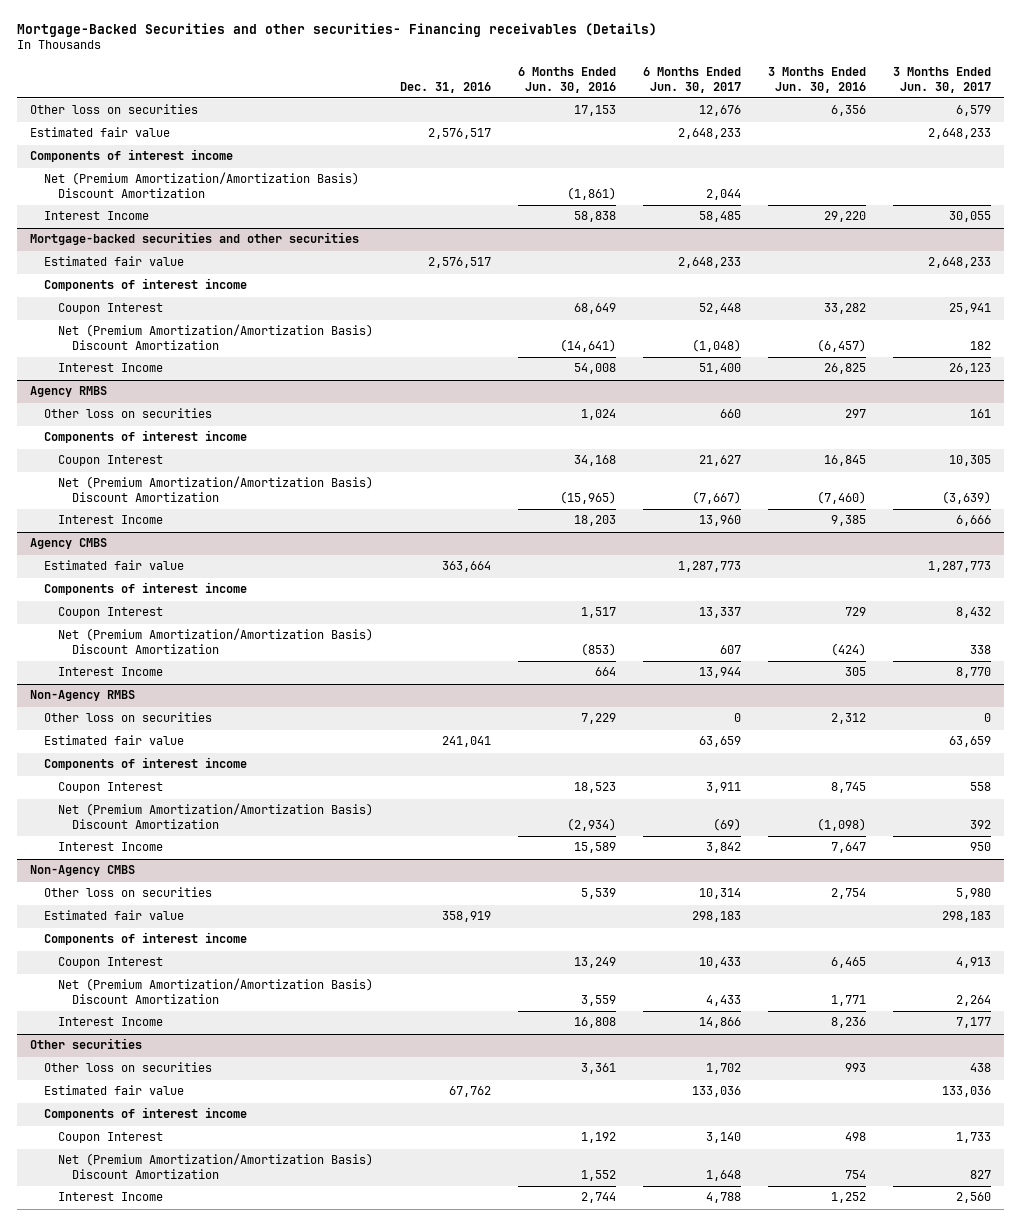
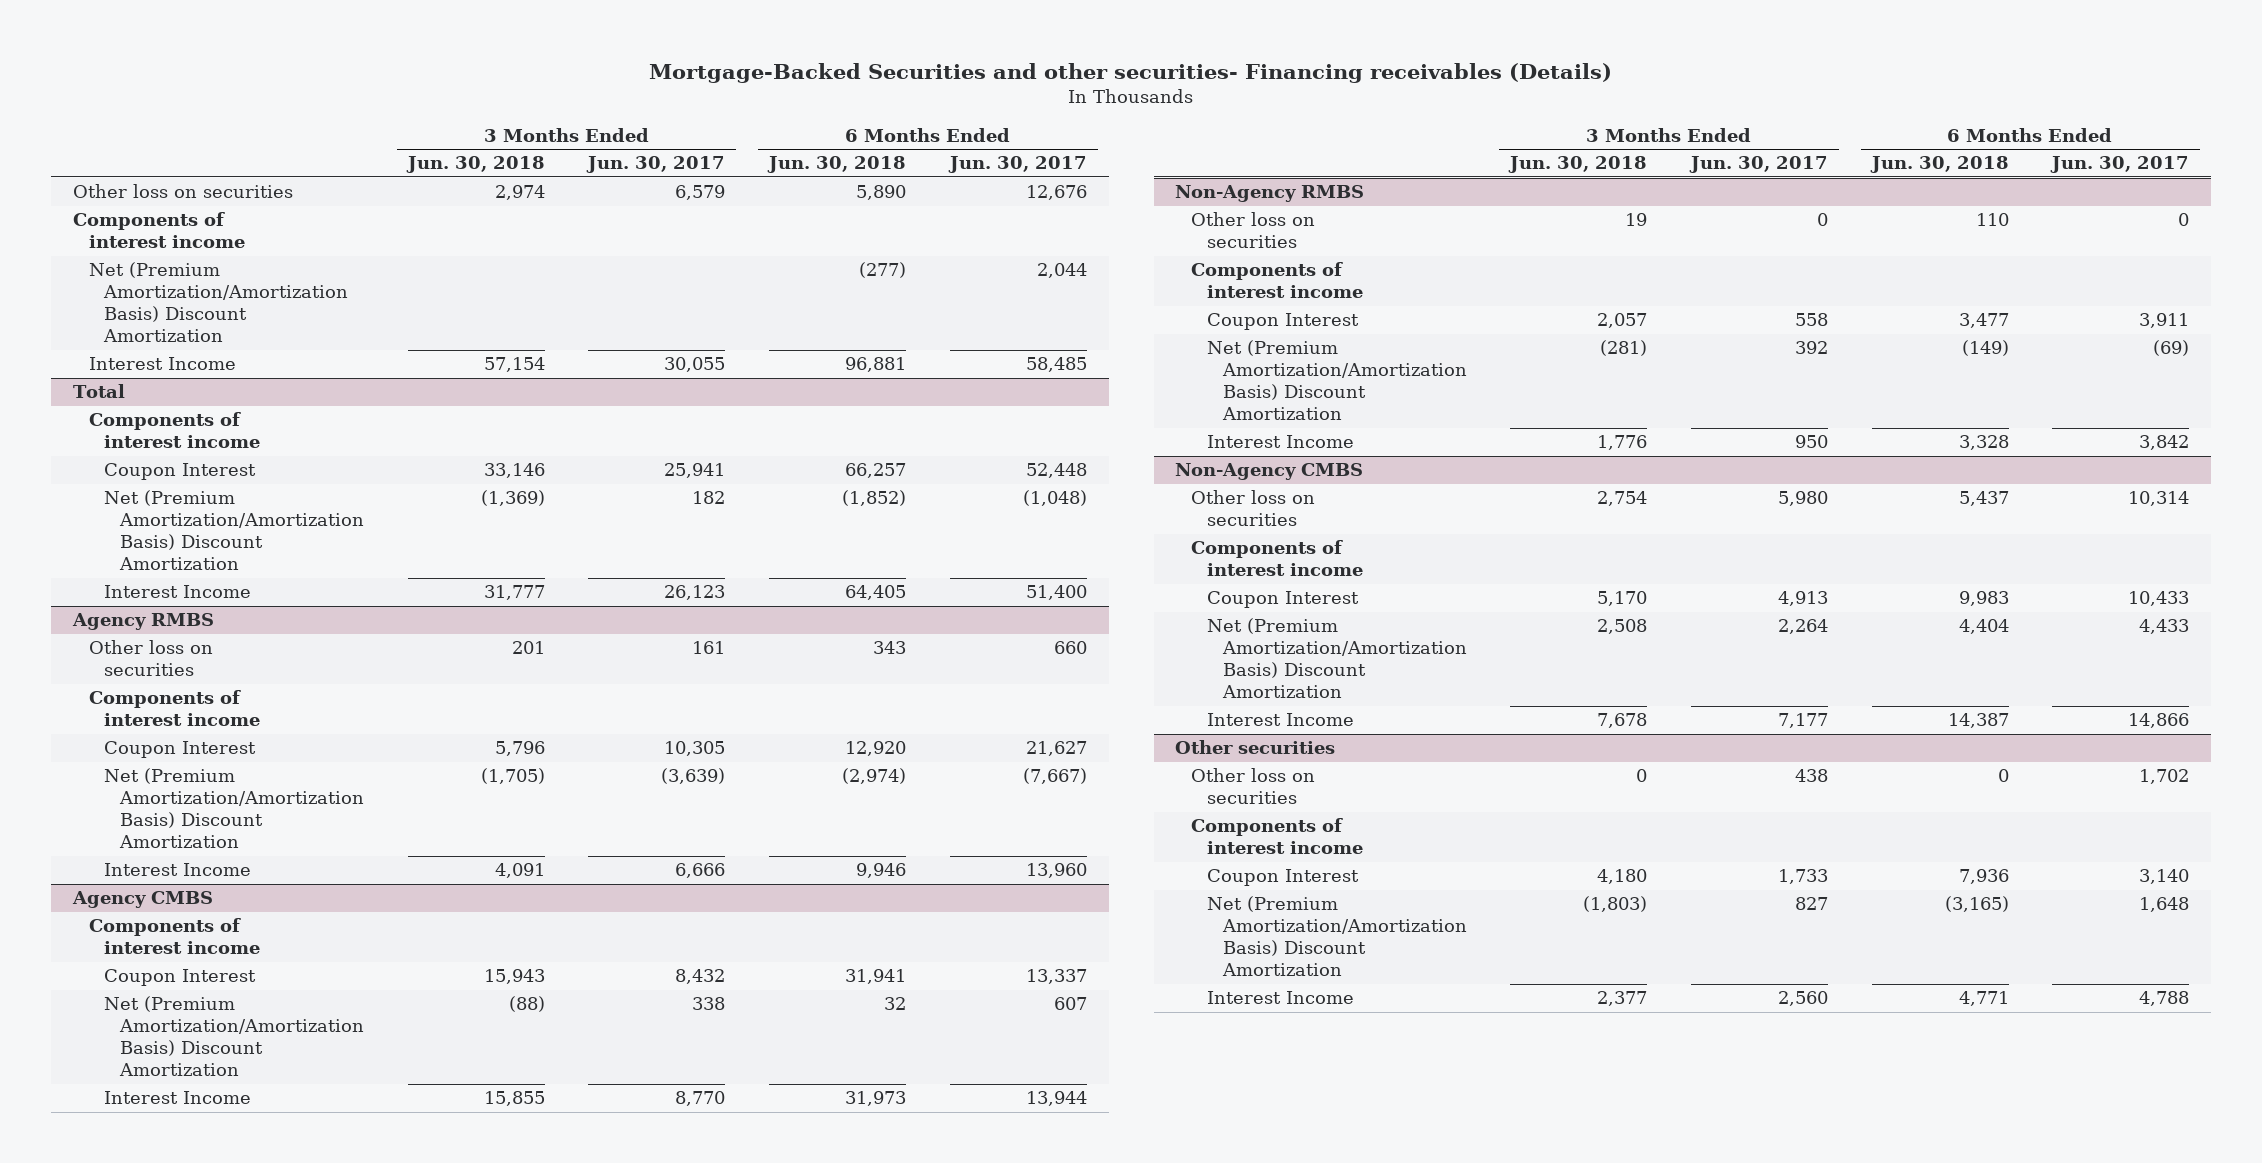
[399,81,491,93] Dec. 31, 2016 -> none
[517,67,616,93] 6 Months Ended Jun. 30, 2016 -> none
[767,67,866,93] 3 Months Ended Jun. 30, 2016 -> none
none -> [405,156,545,174] Jun. 30, 2018
none -> [767,156,907,174] Jun. 30, 2018
[30,127,171,138] Estimated fair value -> none
[43,256,184,267] Estimated fair value -> none
[30,232,360,246] Mortgage-backed securities and other securities -> [73,384,126,399] Total
[43,560,184,571] Estimated fair value -> none
[43,735,184,746] Estimated fair value -> none
[43,910,184,921] Estimated fair value -> none
[43,1085,184,1096] Estimated fair value -> none

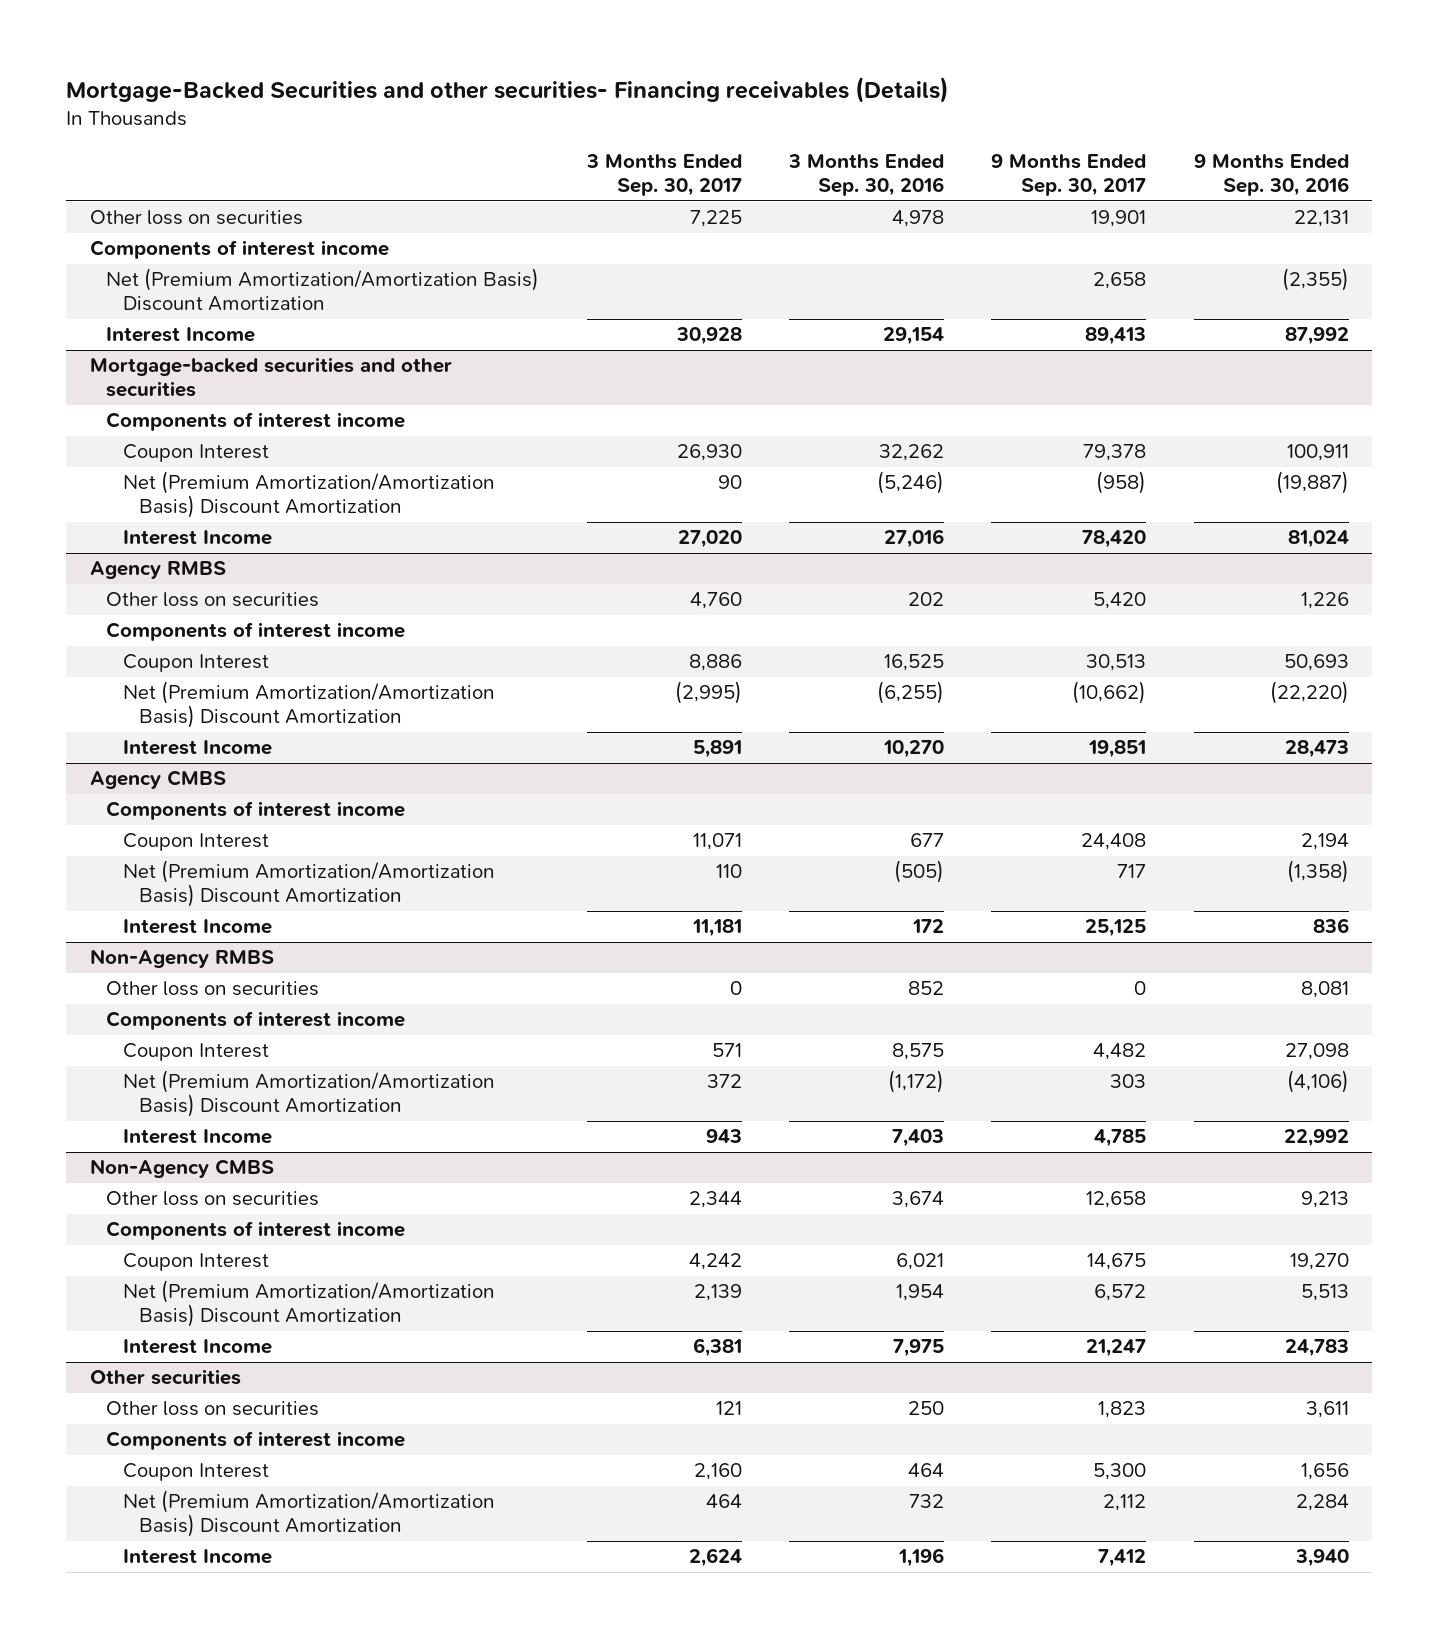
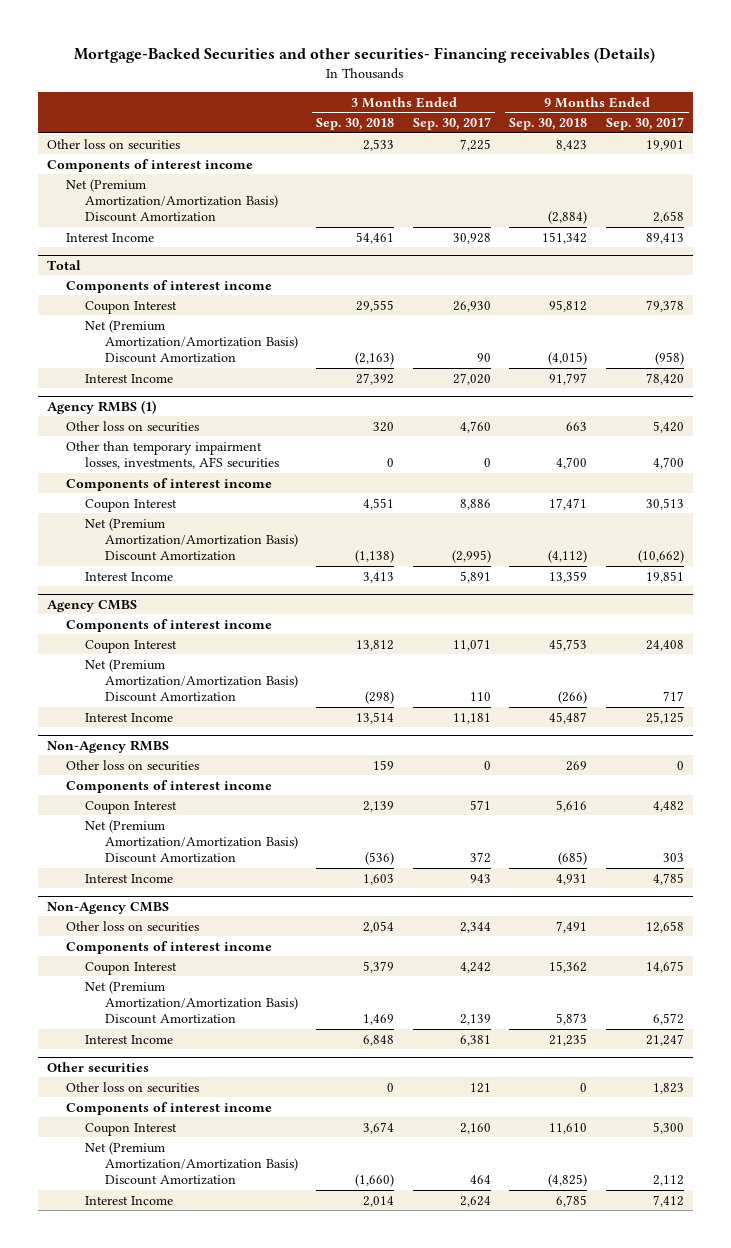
[787,154,944,197] 3 Months Ended Sep. 30, 2016 -> none
[1193,154,1349,197] 9 Months Ended Sep. 30, 2016 -> none
none -> [316,118,395,131] Sep. 30, 2018
none -> [509,118,588,131] Sep. 30, 2018
[89,357,452,398] Mortgage-backed securities and other securities -> [46,259,81,270] Total
[89,561,226,580] Agency RMBS -> [46,399,156,414] Agency RMBS (1)
none -> [66,440,280,469] Other than temporary impairment losses, investments, AFS securities

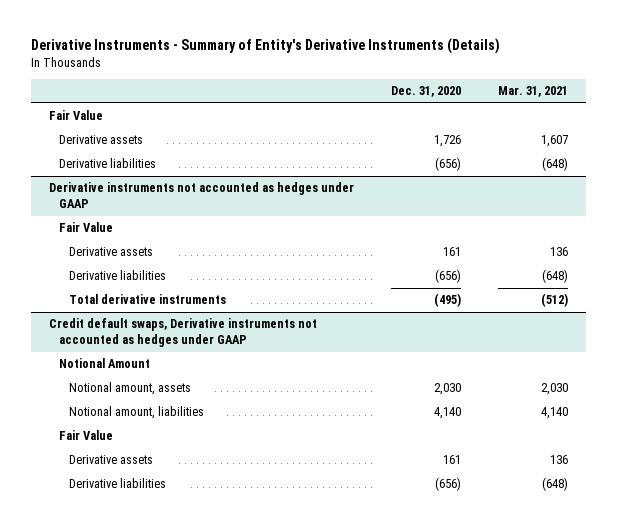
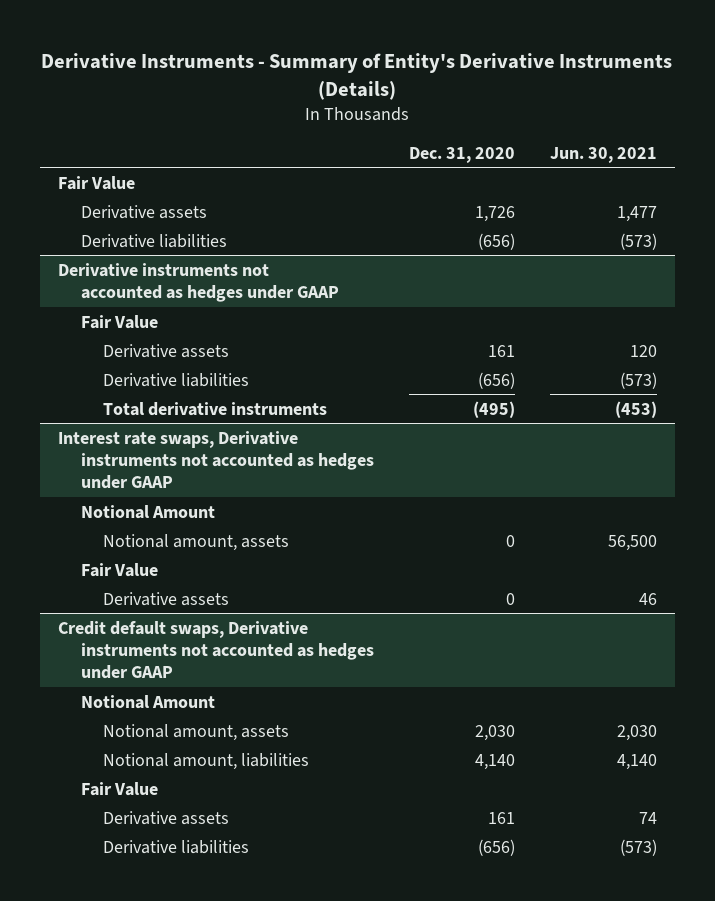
[497,86,568,98] Mar. 31, 2021 -> none
none -> [549,146,657,163] Jun. 30, 2021
none -> [57,430,374,490] Interest rate swaps, Derivative instruments not accounted as hedges under GAAP
none -> [80,504,215,519] Notional Amount
none -> [103,533,290,551] Notional amount, assets
none -> [80,562,158,577] Fair Value
none -> [103,591,230,606] Derivative assets

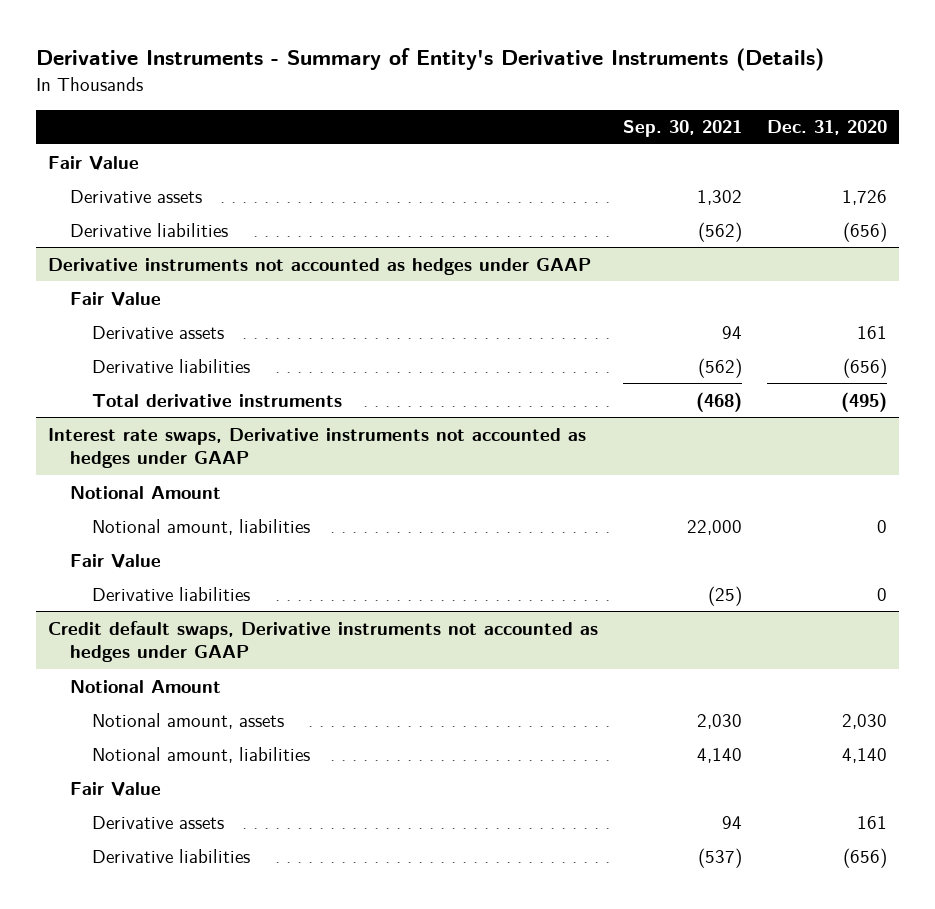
[549,146,657,163] Jun. 30, 2021 -> none
none -> [622,120,742,138] Sep. 30, 2021
[103,533,290,551] Notional amount, assets -> [91,518,310,535] Notional amount, liabilities
[103,591,230,606] Derivative assets -> none
none -> [91,586,250,601] Derivative liabilities

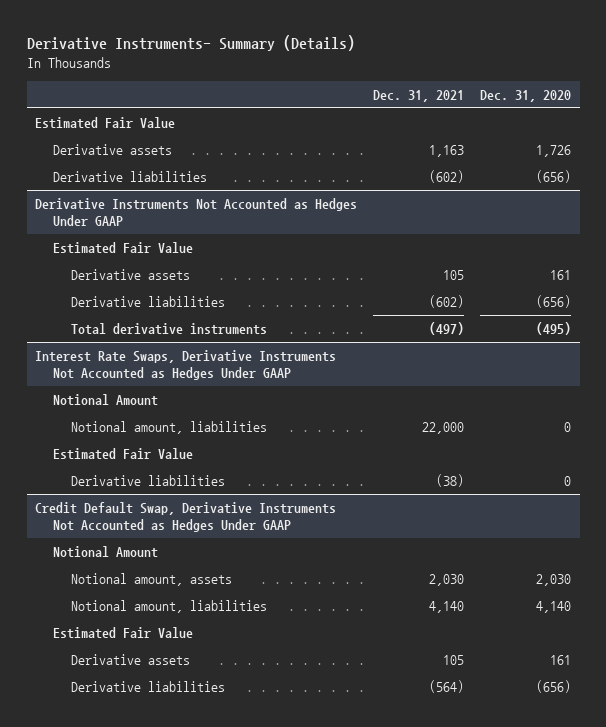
[35,48,824,72] Derivative Instruments - Summary of Entity's Derivative Instruments (Details) -> [26,35,355,52] Derivative Instruments- Summary (Details)
[622,120,742,138] Sep. 30, 2021 -> none
none -> [373,89,465,102] Dec. 31, 2021
[48,155,140,171] Fair Value -> [34,117,175,130] Estimated Fair Value
[48,257,592,275] Derivative instruments not accounted as hedges under GAAP -> [34,198,357,226] Derivative Instruments Not Accounted as Hedges Under GAAP
[69,291,161,307] Fair Value -> [52,242,193,255] Estimated Fair Value
[48,427,587,469] Interest rate swaps, Derivative instruments not accounted as hedges under GAAP -> [34,350,336,380] Interest Rate Swaps, Derivative Instruments Not Accounted as Hedges Under GAAP
[69,553,161,569] Fair Value -> [52,448,193,461] Estimated Fair Value
[48,620,599,663] Credit default swaps, Derivative instruments not accounted as hedges under GAAP -> [34,502,336,532] Credit Default Swap, Derivative Instruments Not Accounted as Hedges Under GAAP
[69,781,161,797] Fair Value -> [52,627,193,640] Estimated Fair Value

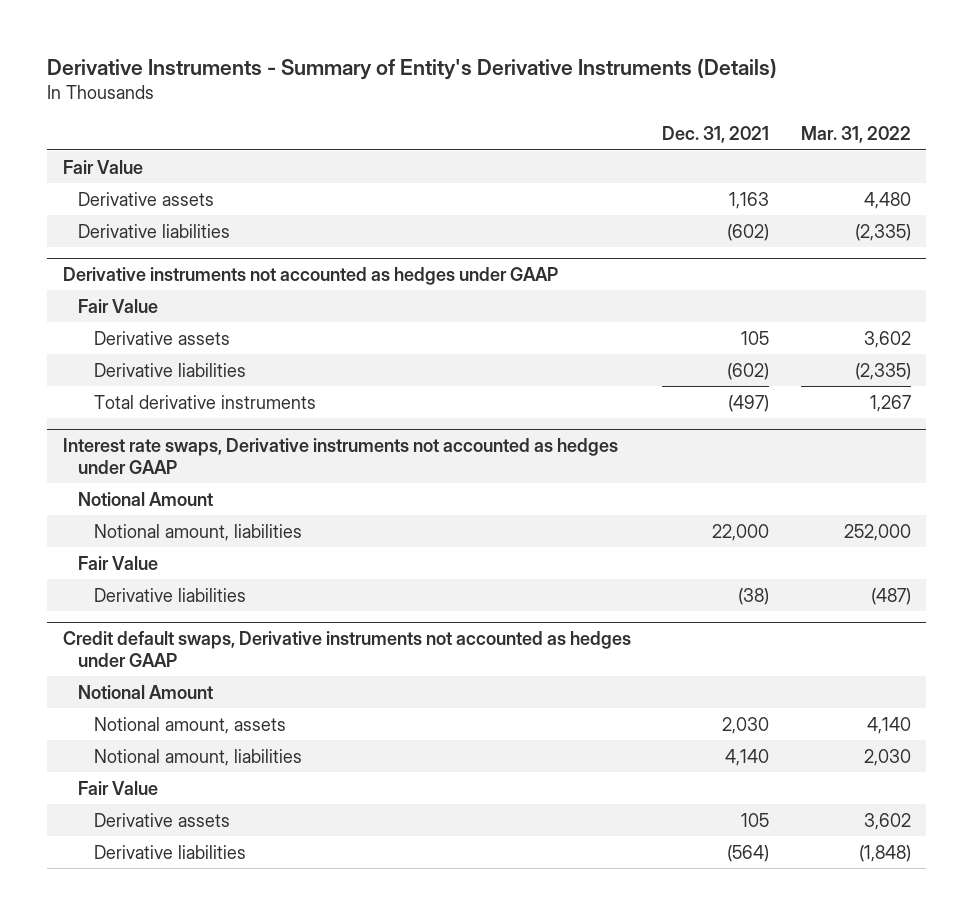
[26,35,355,52] Derivative Instruments- Summary (Details) -> [46,57,777,80] Derivative Instruments - Summary of Entity's Derivative Instruments (Details)
[480,89,572,102] Dec. 31, 2020 -> none
none -> [800,126,911,144] Mar. 31, 2022
[34,117,175,130] Estimated Fair Value -> [62,159,143,174] Fair Value
[34,198,357,226] Derivative Instruments Not Accounted as Hedges Under GAAP -> [62,266,558,285] Derivative instruments not accounted as hedges under GAAP
[52,242,193,255] Estimated Fair Value -> [78,298,159,313] Fair Value
[34,350,336,380] Interest Rate Swaps, Derivative Instruments Not Accounted as Hedges Under GAAP -> [62,437,618,474] Interest rate swaps, Derivative instruments not accounted as hedges under GAAP
[52,448,193,461] Estimated Fair Value -> [78,555,159,570] Fair Value
[34,502,336,532] Credit Default Swap, Derivative Instruments Not Accounted as Hedges Under GAAP -> [62,630,631,667] Credit default swaps, Derivative instruments not accounted as hedges under GAAP
[52,627,193,640] Estimated Fair Value -> [78,780,159,795] Fair Value

